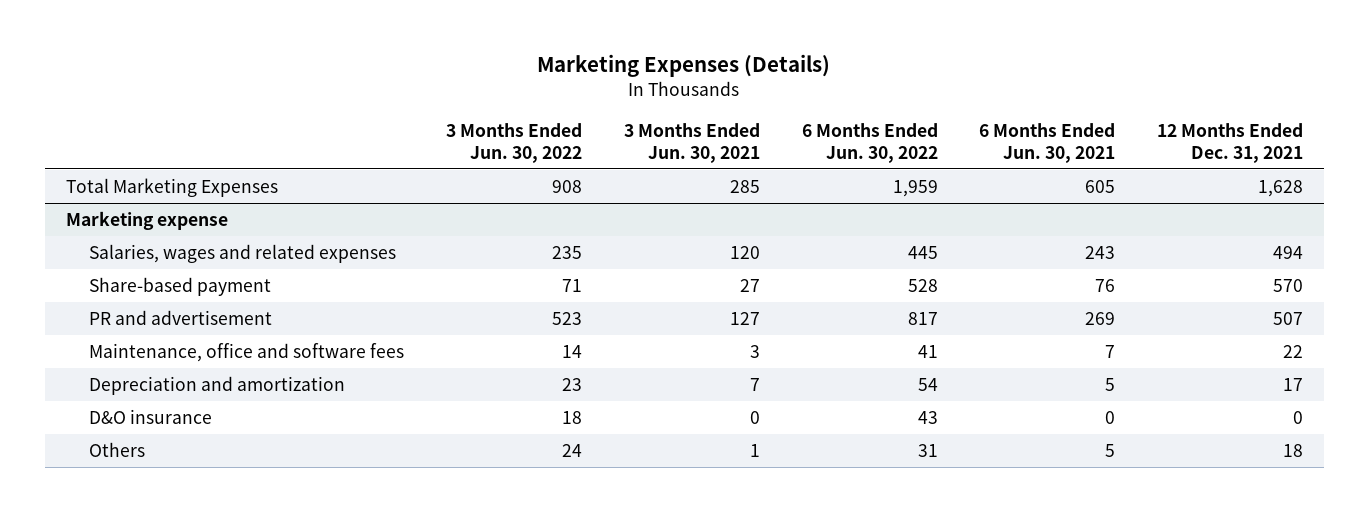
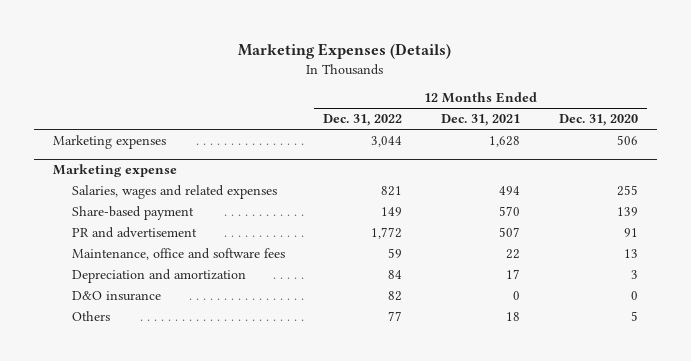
[446,122,583,163] 3 Months Ended Jun. 30, 2022 -> none
[623,122,760,163] 3 Months Ended Jun. 30, 2021 -> none
[801,122,938,163] 6 Months Ended Jun. 30, 2022 -> none
[979,122,1116,163] 6 Months Ended Jun. 30, 2021 -> none
none -> [323,114,403,127] Dec. 31, 2022
none -> [558,114,638,127] Dec. 31, 2020
[65,177,278,197] Total Marketing Expenses -> [53,134,167,149] Marketing expenses

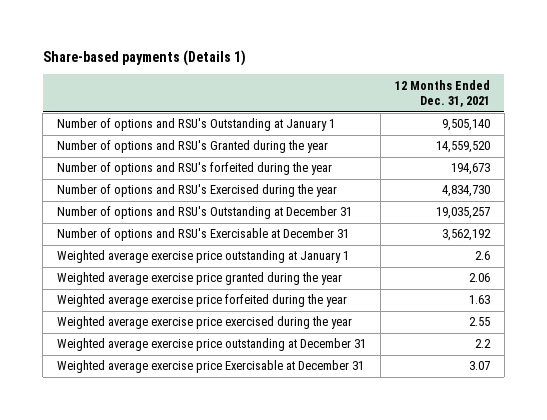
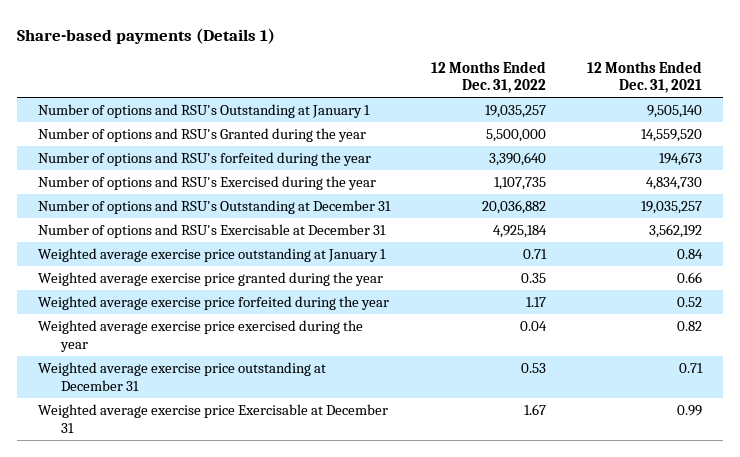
none -> [431,60,547,94] 12 Months Ended Dec. 31, 2022
[474,251,490,261] 2.6 -> [677,249,704,260] 0.84
[468,273,490,283] 2.06 -> [677,272,703,284] 0.66
[468,295,490,305] 1.63 -> [677,297,703,308] 0.52
[468,317,490,327] 2.55 -> [677,321,703,332] 0.82
[474,339,491,349] 2.2 -> [679,363,704,374] 0.71
[468,361,490,371] 3.07 -> [677,405,703,417] 0.99

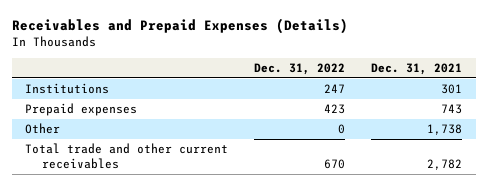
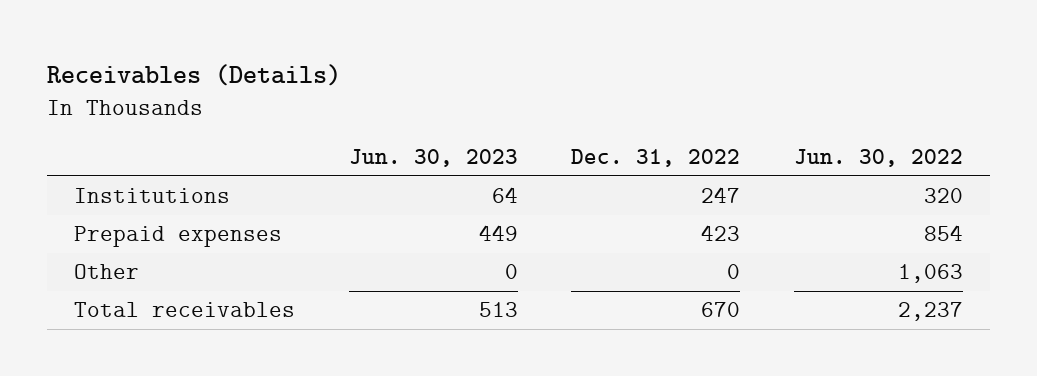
[11,18,348,35] Receivables and Prepaid Expenses (Details) -> [46,64,341,87] Receivables (Details)
[371,63,463,76] Dec. 31, 2021 -> none
none -> [348,149,518,168] Jun. 30, 2023
none -> [794,149,964,168] Jun. 30, 2022
[25,143,229,169] Total trade and other current receivables -> [73,302,295,318] Total receivables

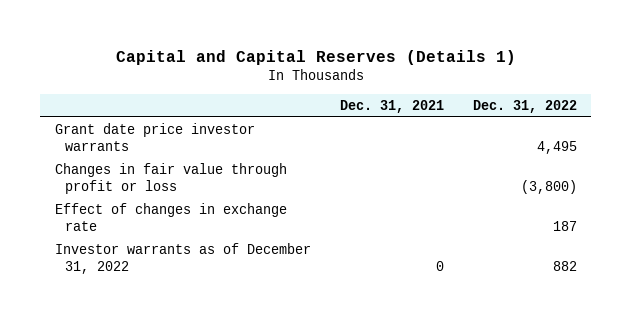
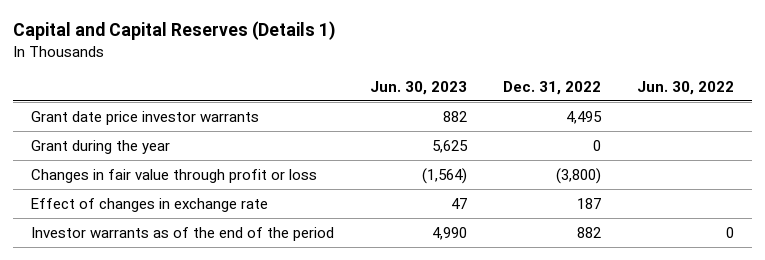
[339,99,444,113] Dec. 31, 2021 -> none
none -> [369,80,467,95] Jun. 30, 2023
none -> [636,80,734,95] Jun. 30, 2022
none -> [30,139,170,154] Grant during the year
[54,242,311,275] Investor warrants as of December 31, 2022 -> [30,226,334,241] Investor warrants as of the end of the period

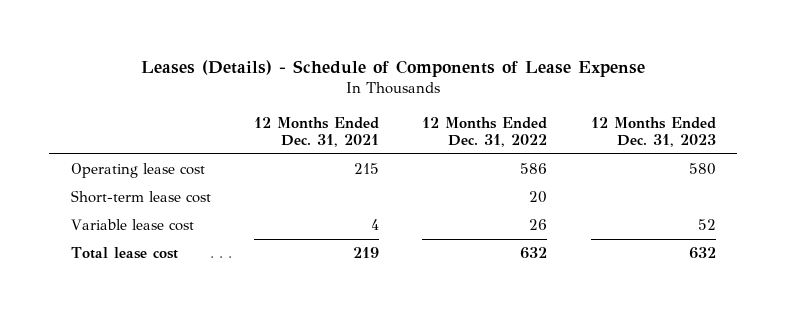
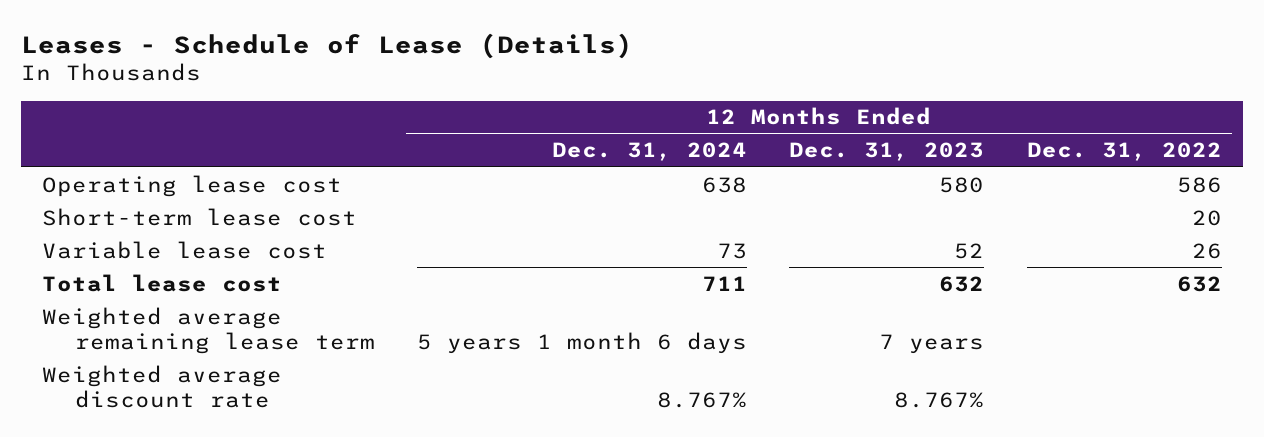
[141,59,646,77] Leases (Details) - Schedule of Components of Lease Expense -> [21,32,634,59] Leases - Schedule of Lease (Details)
[254,116,380,148] 12 Months Ended Dec. 31, 2021 -> none
none -> [552,142,748,162] Dec. 31, 2024
none -> [42,306,375,355] Weighted average remaining lease term
none -> [42,364,283,409] Weighted average discount rate

